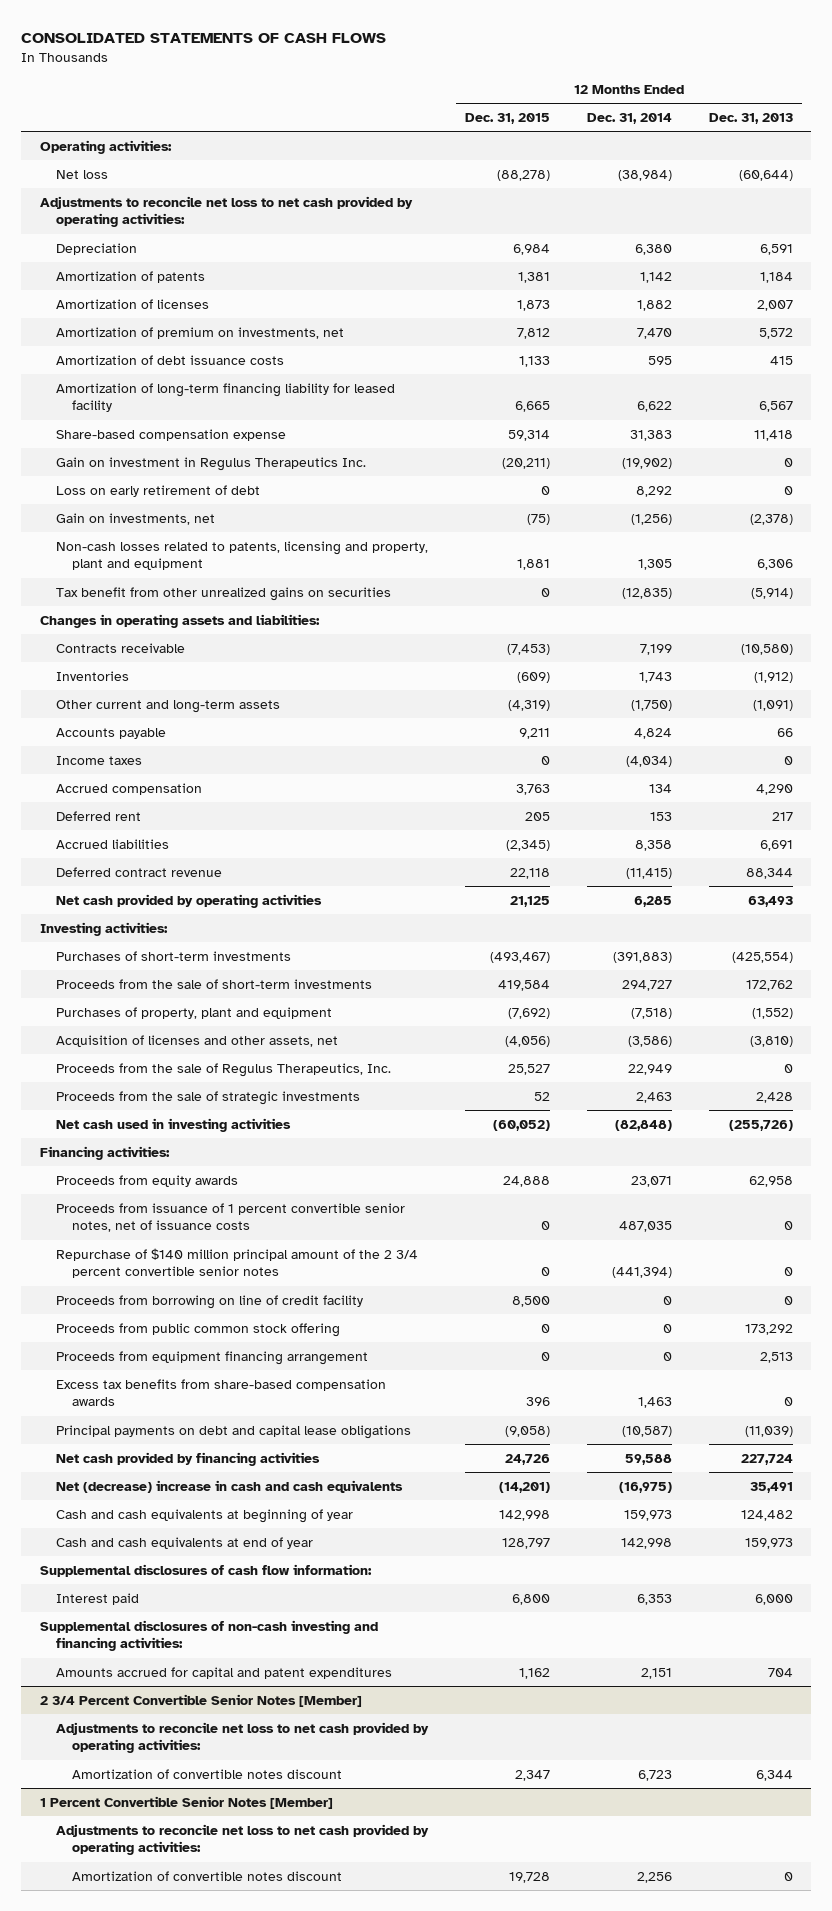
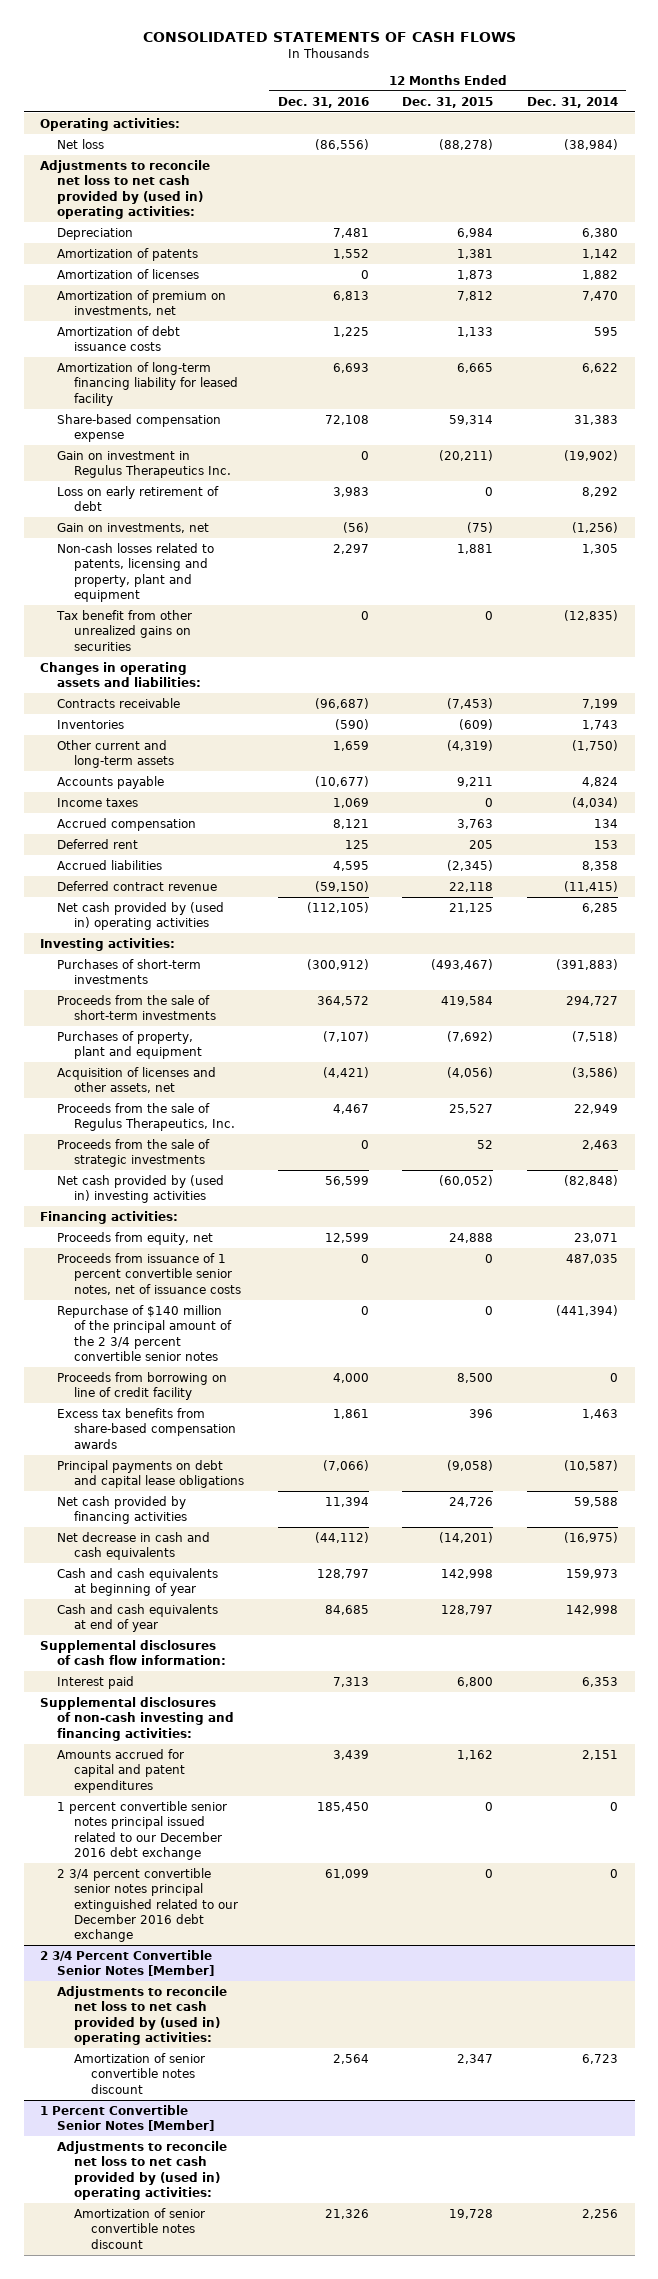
[708,113,793,125] Dec. 31, 2013 -> none
none -> [277,96,369,108] Dec. 31, 2016
[39,195,413,228] Adjustments to reconcile net loss to net cash provided by operating activities: -> [40,159,211,219] Adjustments to reconcile net loss to net cash provided by (used in) operating activities:
[55,893,322,908] Net cash provided by operating activities -> [57,901,225,931] Net cash provided by (used in) operating activities
[55,1117,291,1132] Net cash used in investing activities -> [57,1174,225,1204] Net cash provided by (used in) investing activities
[55,1174,238,1187] Proceeds from equity awards -> [57,1231,214,1245] Proceeds from equity, net
[55,1247,418,1279] Repurchase of $140 million principal amount of the 2 3/4 percent convertible senior notes -> [57,1304,232,1361] Repurchase of $140 million of the principal amount of the 2 3/4 percent convertible senior notes
[55,1322,340,1337] Proceeds from public common stock offering -> none
[55,1350,368,1365] Proceeds from equipment financing arrangement -> none
[55,1479,403,1493] Net (decrease) increase in cash and cash equivalents -> [57,1531,211,1561] Net decrease in cash and cash equivalents
none -> [57,1800,228,1860] 1 percent convertible senior notes principal issued related to our December 2016 debt exchange
none -> [57,1867,238,1943] 2 3/4 percent convertible senior notes principal extinguished related to our December 2016 debt exchange
[55,1721,429,1754] Adjustments to reconcile net loss to net cash provided by operating activities: -> [57,1985,228,2045] Adjustments to reconcile net loss to net cash provided by (used in) operating activities:
[71,1768,342,1779] Amortization of convertible notes discount -> [73,2052,205,2094] Amortization of senior convertible notes discount
[55,1823,429,1856] Adjustments to reconcile net loss to net cash provided by operating activities: -> [57,2140,228,2200] Adjustments to reconcile net loss to net cash provided by (used in) operating activities:
[71,1870,342,1881] Amortization of convertible notes discount -> [73,2207,205,2249] Amortization of senior convertible notes discount

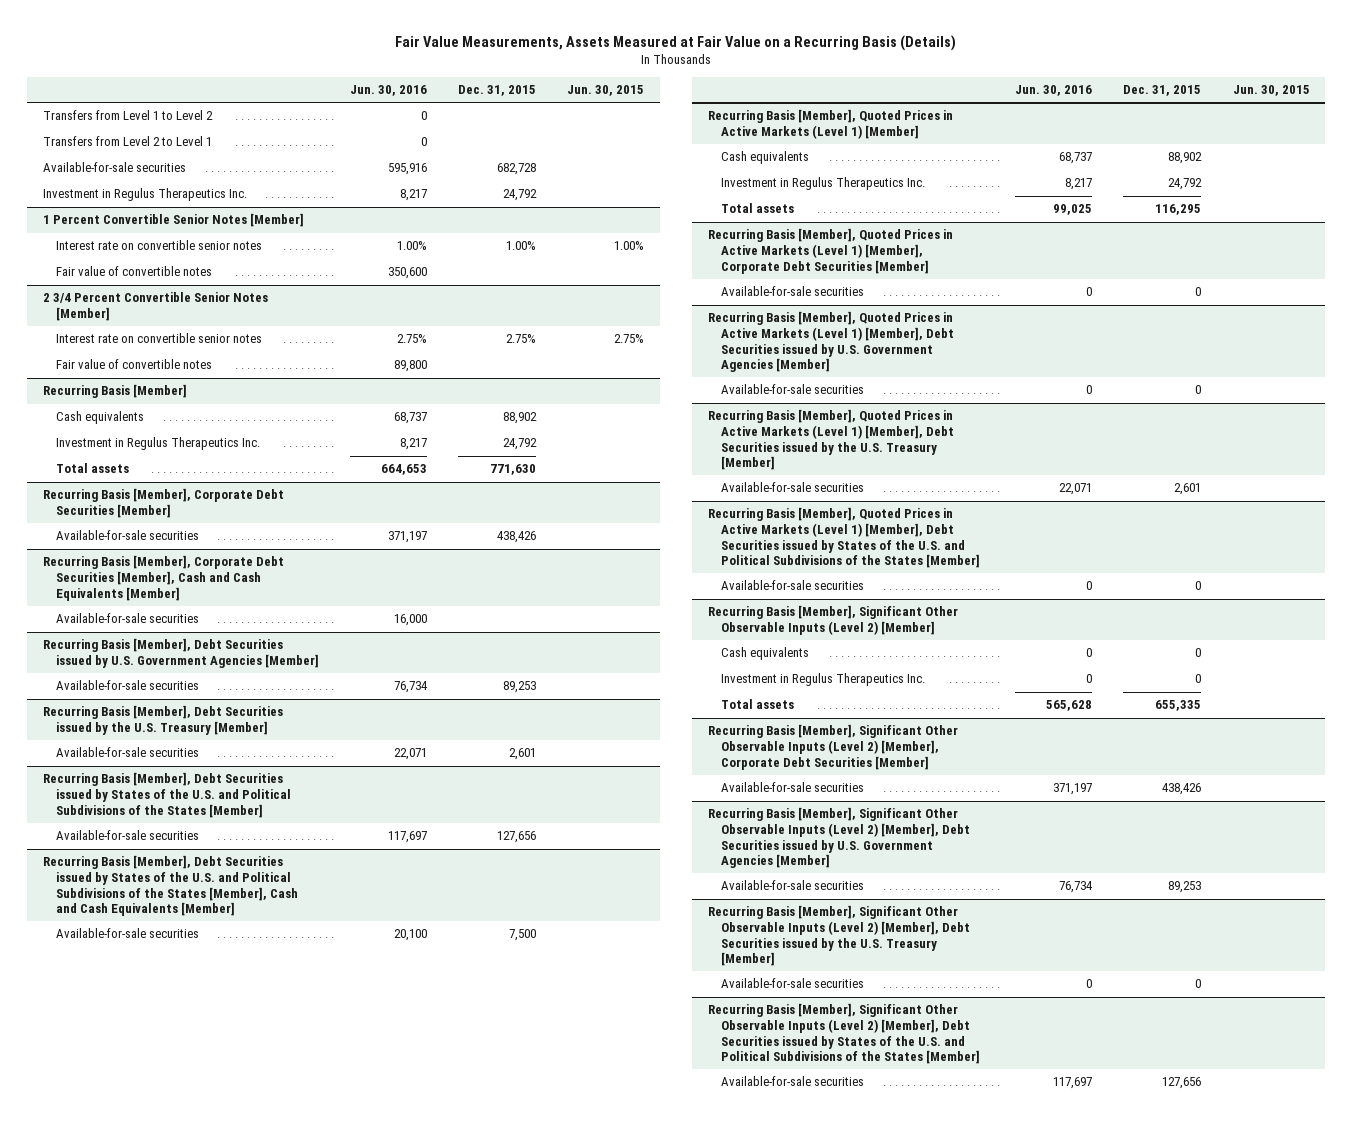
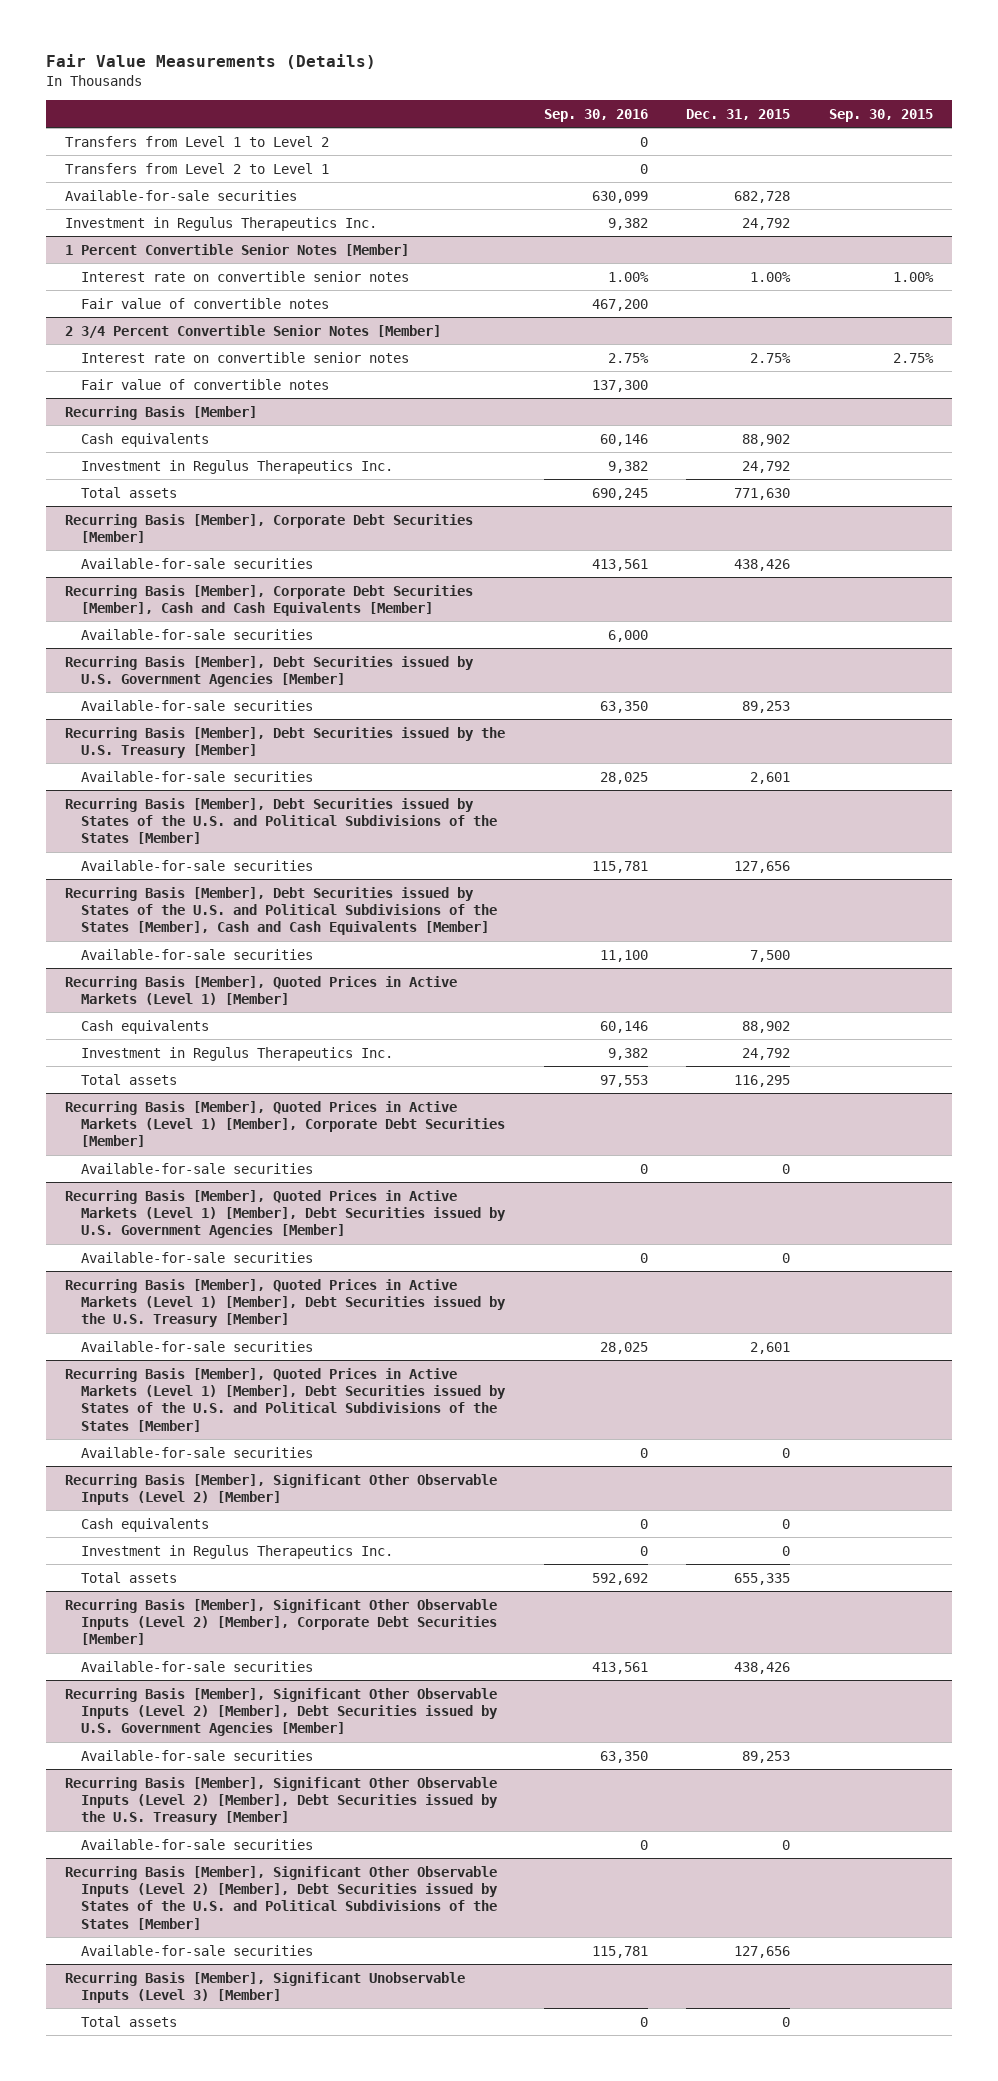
[395,34,957,51] Fair Value Measurements, Assets Measured at Fair Value on a Recurring Basis (Details) -> [45,54,376,70] Fair Value Measurements (Details)
[350,85,428,97] Jun. 30, 2016 -> none
[567,85,645,97] Jun. 30, 2015 -> none
none -> [543,108,648,122] Sep. 30, 2016
none -> [829,108,934,122] Sep. 30, 2015
none -> [64,1971,465,2004] Recurring Basis [Member], Significant Unobservable Inputs (Level 3) [Member]
none -> [80,2015,177,2027] Total assets

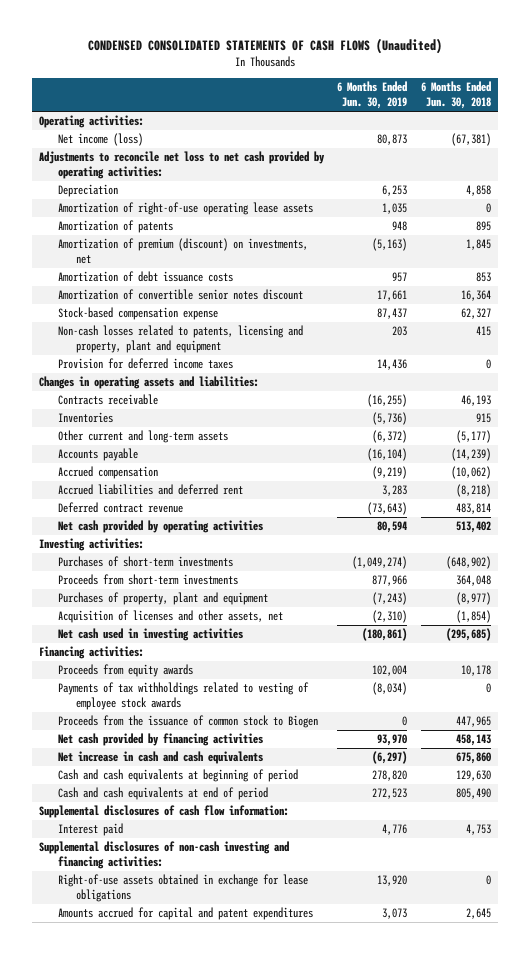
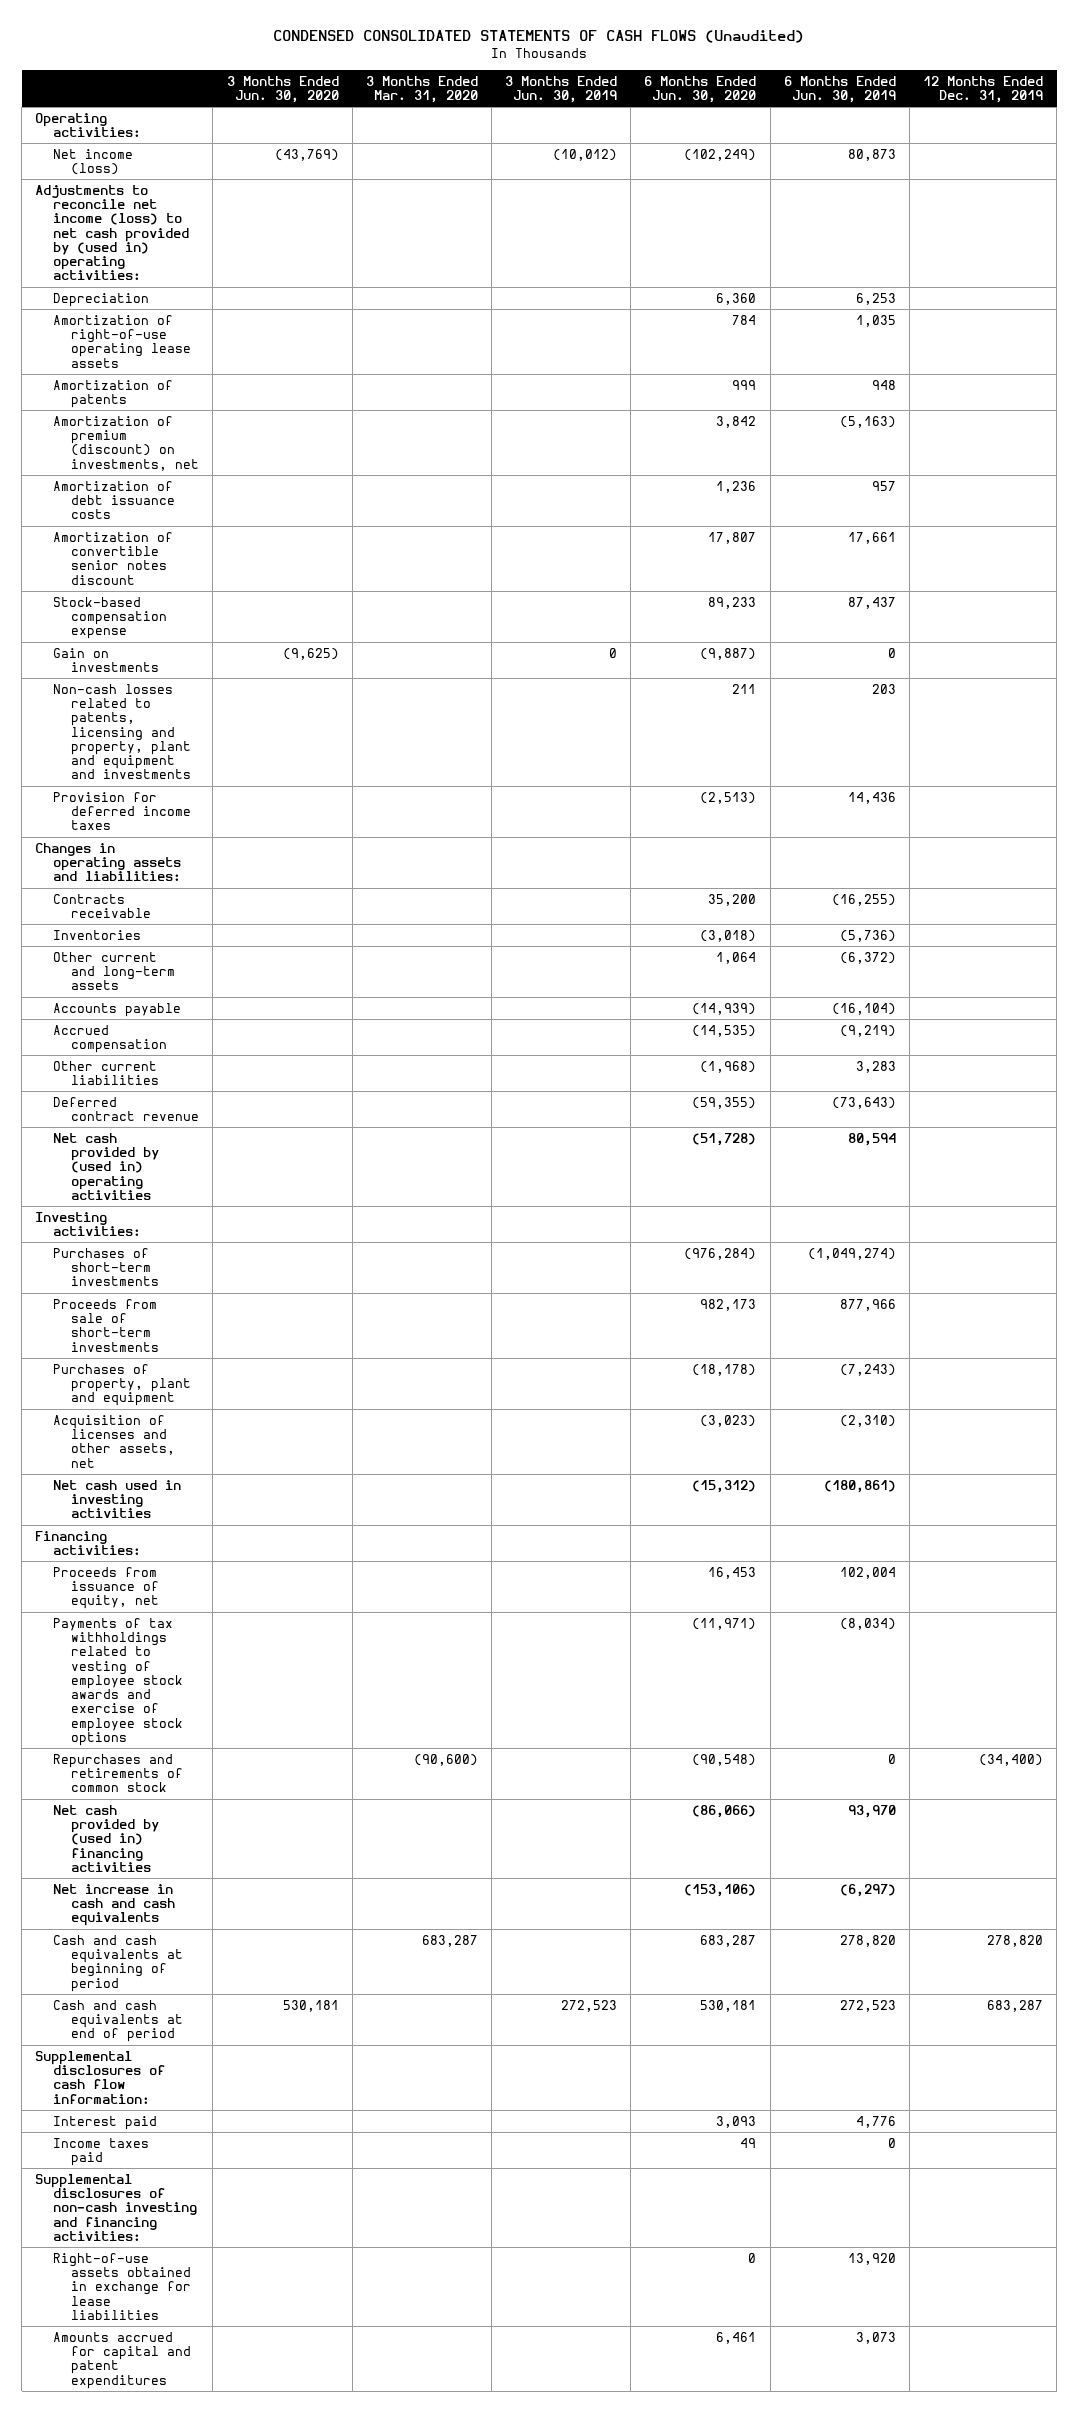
[420,81,491,110] 6 Months Ended Jun. 30, 2018 -> none
none -> [226,75,339,104] 3 Months Ended Jun. 30, 2020
none -> [365,75,478,104] 3 Months Ended Mar. 31, 2020
none -> [505,75,618,104] 3 Months Ended Jun. 30, 2019
none -> [644,75,757,104] 6 Months Ended Jun. 30, 2020
none -> [922,75,1043,104] 12 Months Ended Dec. 31, 2019
[38,151,325,180] Adjustments to reconcile net loss to net cash provided by operating activities: -> [35,184,190,281] Adjustments to reconcile net income (loss) to net cash provided by (used in) operating activities:
none -> [53,647,160,673] Gain on investments
[57,325,303,354] Non-cash losses related to patents, licensing and property, plant and equipment -> [53,683,192,780] Non-cash losses related to patents, licensing and property, plant and equipment and investments
[57,484,243,496] Accrued liabilities and deferred rent -> [53,1060,160,1086] Other current liabilities
[57,520,263,534] Net cash provided by operating activities -> [53,1132,160,1200] Net cash provided by (used in) operating activities
[57,574,238,586] Proceeds from short-term investments -> [53,1298,160,1352] Proceeds from sale of short-term investments
[57,715,318,729] Proceeds from the issuance of common stock to Biogen -> none
[57,664,193,678] Proceeds from equity awards -> [53,1566,160,1610] Proceeds from issuance of equity, net
[57,682,309,711] Payments of tax withholdings related to vesting of employee stock awards -> [53,1617,184,1746] Payments of tax withholdings related to vesting of employee stock awards and exercise of employee stock options
none -> [53,1753,184,1793] Repurchases and retirements of common stock
[57,733,263,747] Net cash provided by financing activities -> [53,1804,160,1872] Net cash provided by (used in) financing activities
none -> [53,2137,150,2167] Income taxes paid
[57,874,308,903] Right-of-use assets obtained in exchange for lease obligations -> [53,2252,192,2320] Right-of-use assets obtained in exchange for lease liabilities

